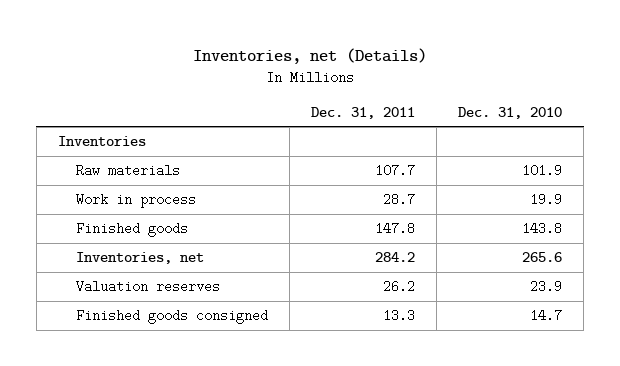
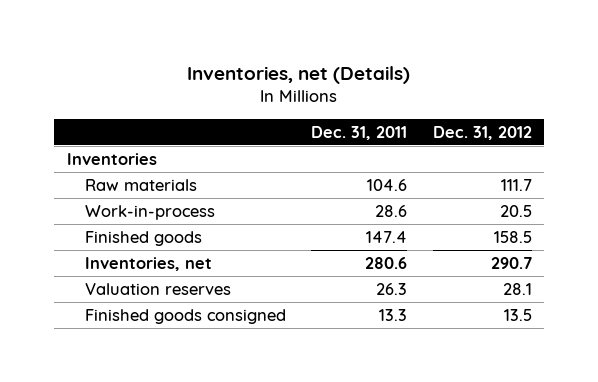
[458,106,563,119] Dec. 31, 2010 -> none
none -> [432,125,532,140] Dec. 31, 2012
[375,164,416,178] 107.7 -> [367,178,408,191] 104.6
[76,193,197,209] Work in process -> [84,204,215,220] Work-in-process
[383,193,416,207] 28.7 -> [375,204,408,217] 28.6
[375,222,416,236] 147.8 -> [366,230,408,243] 147.4
[375,252,416,263] 284.2 -> [365,256,408,269] 280.6
[383,280,416,294] 26.2 -> [376,282,408,295] 26.3

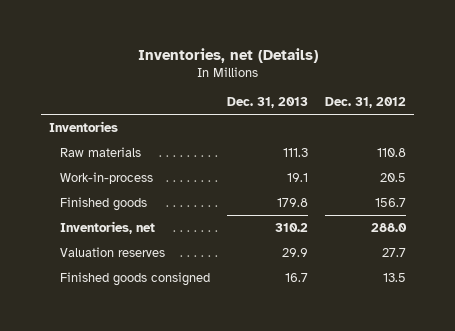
[311,125,408,140] Dec. 31, 2011 -> none
none -> [226,96,308,108] Dec. 31, 2013
[500,178,532,191] 111.7 -> [376,147,406,157] 110.8
[493,230,532,243] 158.5 -> [374,197,406,207] 156.7
[490,256,532,269] 290.7 -> [370,222,407,232] 288.0
[502,282,532,295] 28.1 -> [381,247,406,257] 27.7

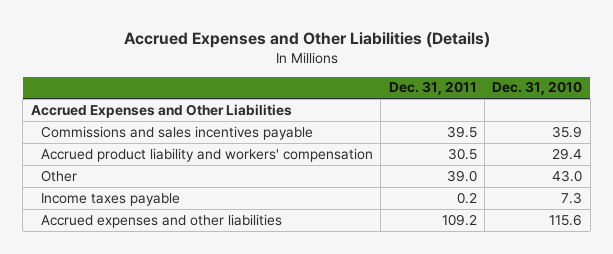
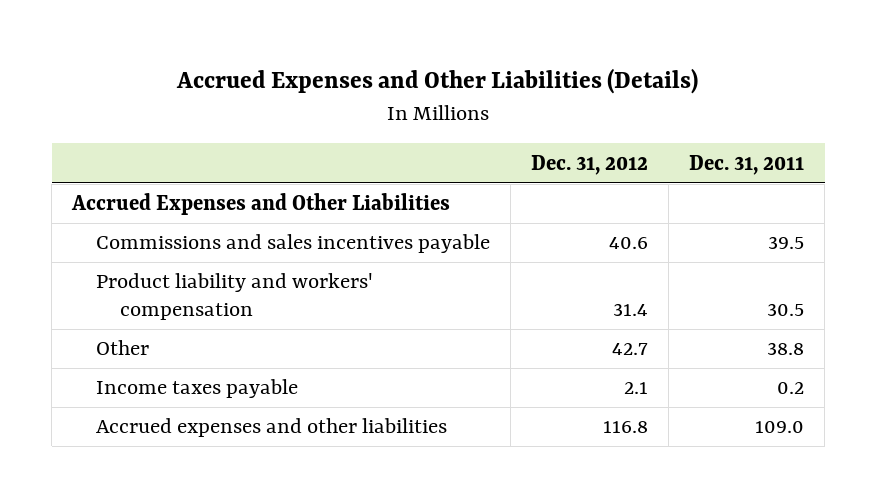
[492,81,583,96] Dec. 31, 2010 -> none
none -> [531,154,649,175] Dec. 31, 2012
[40,147,373,162] Accrued product liability and workers' compensation -> [96,273,374,320] Product liability and workers' compensation
[446,169,477,182] 39.0 -> [767,342,805,356] 38.8
[441,213,477,226] 109.2 -> [755,421,805,434] 109.0

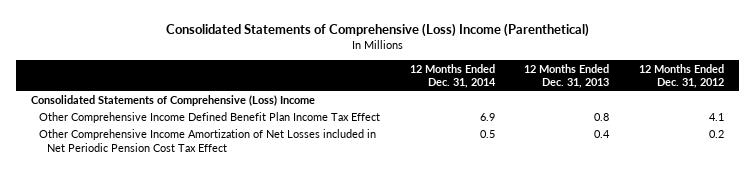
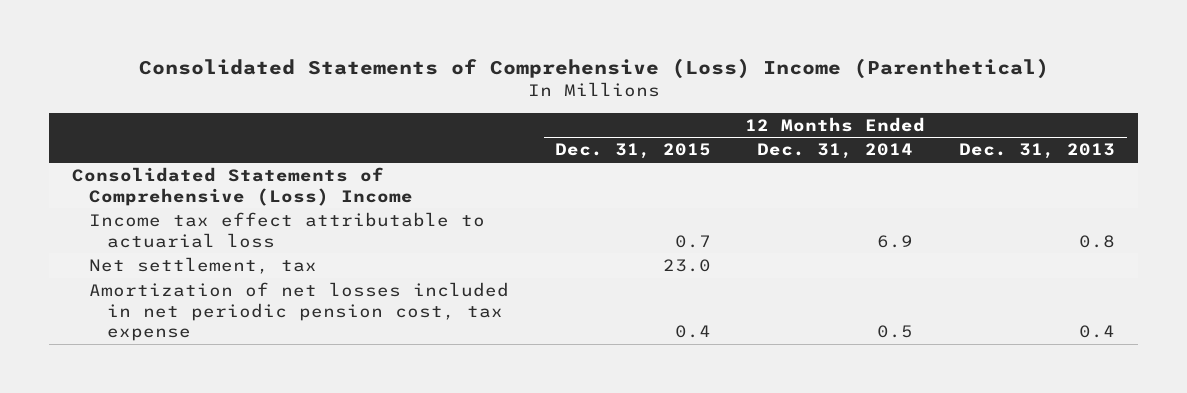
[638,63,724,89] 12 Months Ended Dec. 31, 2012 -> none
none -> [555,143,712,160] Dec. 31, 2015
[39,112,381,124] Other Comprehensive Income Defined Benefit Plan Income Tax Effect -> [89,212,486,248] Income tax effect attributable to actuarial loss
none -> [89,257,318,275] Net settlement, tax
[39,129,377,153] Other Comprehensive Income Amortization of Net Losses included in Net Periodic Pension Cost Tax Effect -> [89,282,510,342] Amortization of net losses included in net periodic pension cost, tax expense

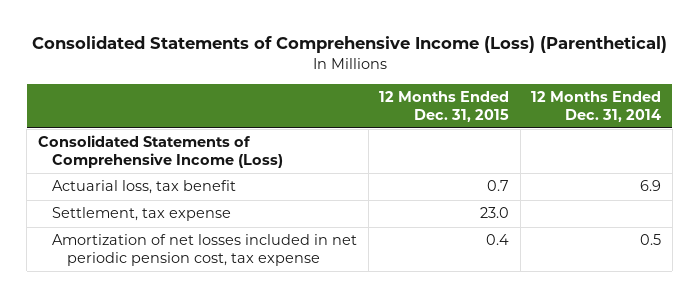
[138,58,1049,80] Consolidated Statements of Comprehensive (Loss) Income (Parenthetical) -> [31,36,667,54] Consolidated Statements of Comprehensive Income (Loss) (Parenthetical)
[959,143,1116,160] Dec. 31, 2013 -> none
[72,167,414,206] Consolidated Statements of Comprehensive (Loss) Income -> [37,135,284,169] Consolidated Statements of Comprehensive Income (Loss)
[89,212,486,248] Income tax effect attributable to actuarial loss -> [52,180,237,195] Actuarial loss, tax benefit
[89,257,318,275] Net settlement, tax -> [52,207,232,222] Settlement, tax expense

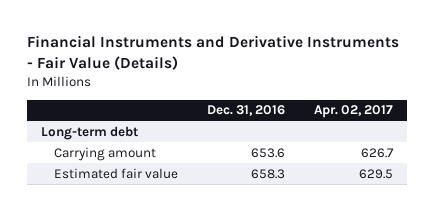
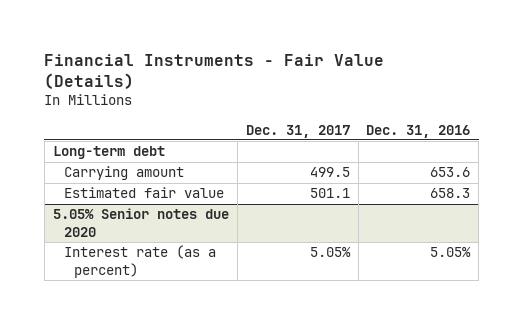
[26,35,399,71] Financial Instruments and Derivative Instruments - Fair Value (Details) -> [44,53,385,89] Financial Instruments - Fair Value (Details)
[313,105,393,119] Apr. 02, 2017 -> none
none -> [245,124,350,138] Dec. 31, 2017
none -> [52,208,229,237] 5.05% Senior notes due 2020
none -> [63,245,216,278] Interest rate (as a percent)

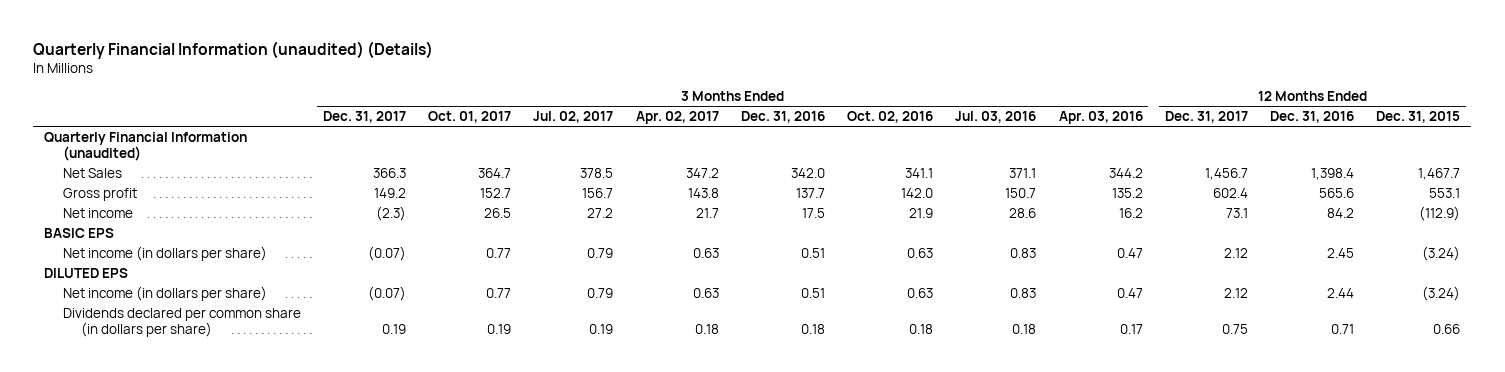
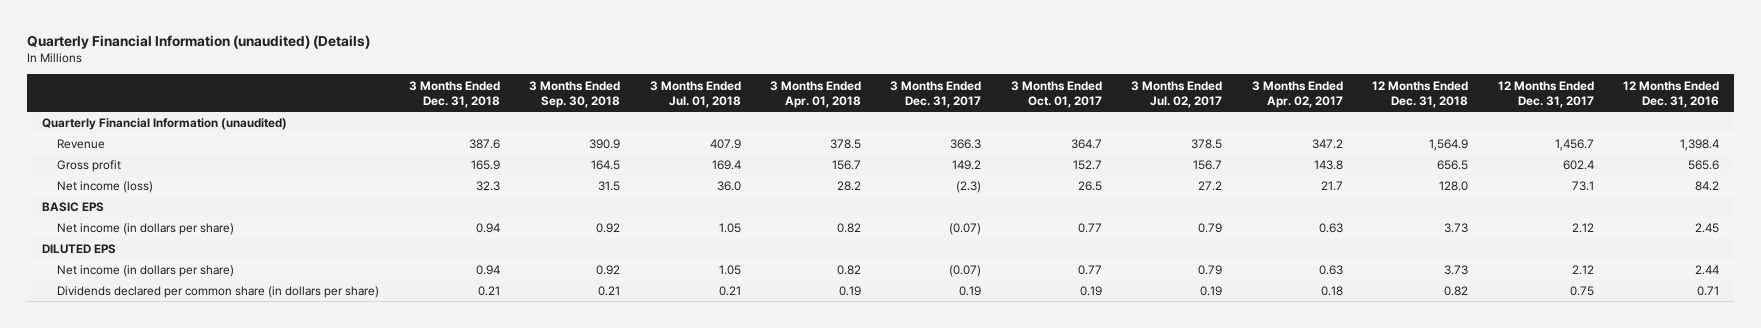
[740,111,825,124] Dec. 31, 2016 -> none
[847,111,934,124] Oct. 02, 2016 -> none
[955,111,1037,124] Jul. 03, 2016 -> none
[1058,111,1143,125] Apr. 03, 2016 -> none
[1376,111,1461,124] Dec. 31, 2015 -> none
none -> [408,80,500,109] 3 Months Ended Dec. 31, 2018
none -> [529,80,621,109] 3 Months Ended Sep. 30, 2018
none -> [649,80,741,109] 3 Months Ended Jul. 01, 2018
none -> [769,80,861,109] 3 Months Ended Apr. 01, 2018
none -> [1372,80,1469,109] 12 Months Ended Dec. 31, 2018
[62,167,122,178] Net Sales -> [57,139,106,150] Revenue
[62,207,133,218] Net income -> [57,181,154,194] Net income (loss)

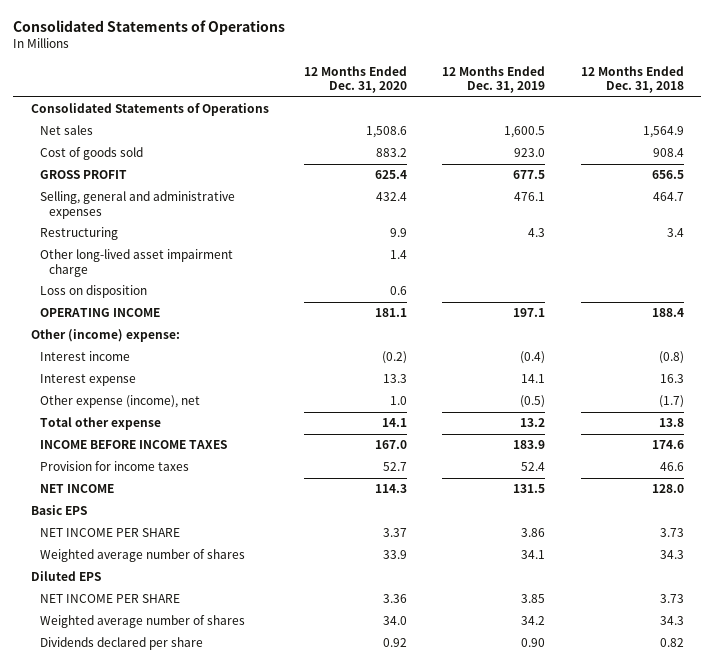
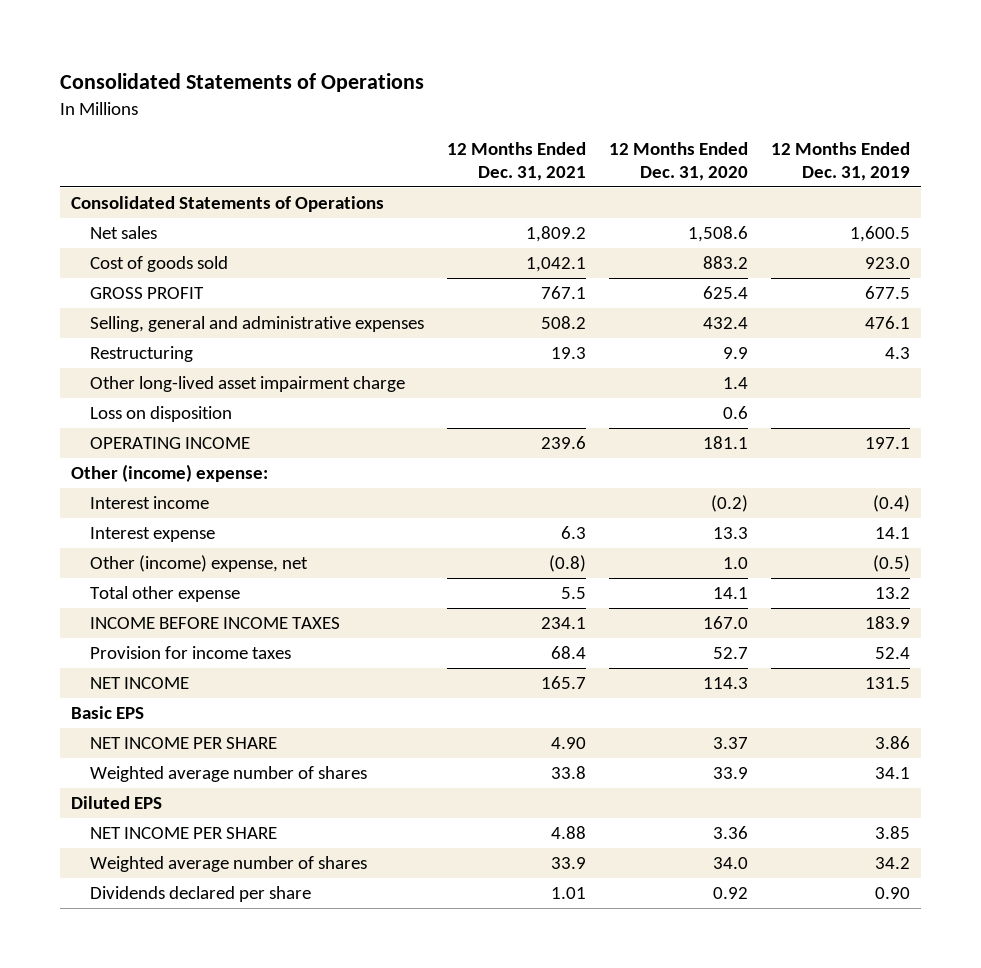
[580,65,684,94] 12 Months Ended Dec. 31, 2018 -> none
none -> [446,141,586,181] 12 Months Ended Dec. 31, 2021
[39,395,200,409] Other expense (income), net -> [89,555,308,573] Other (income) expense, net

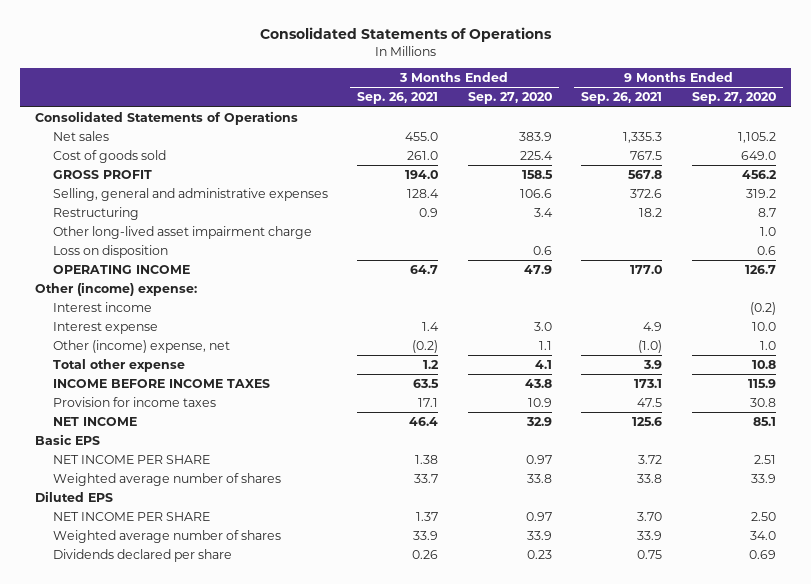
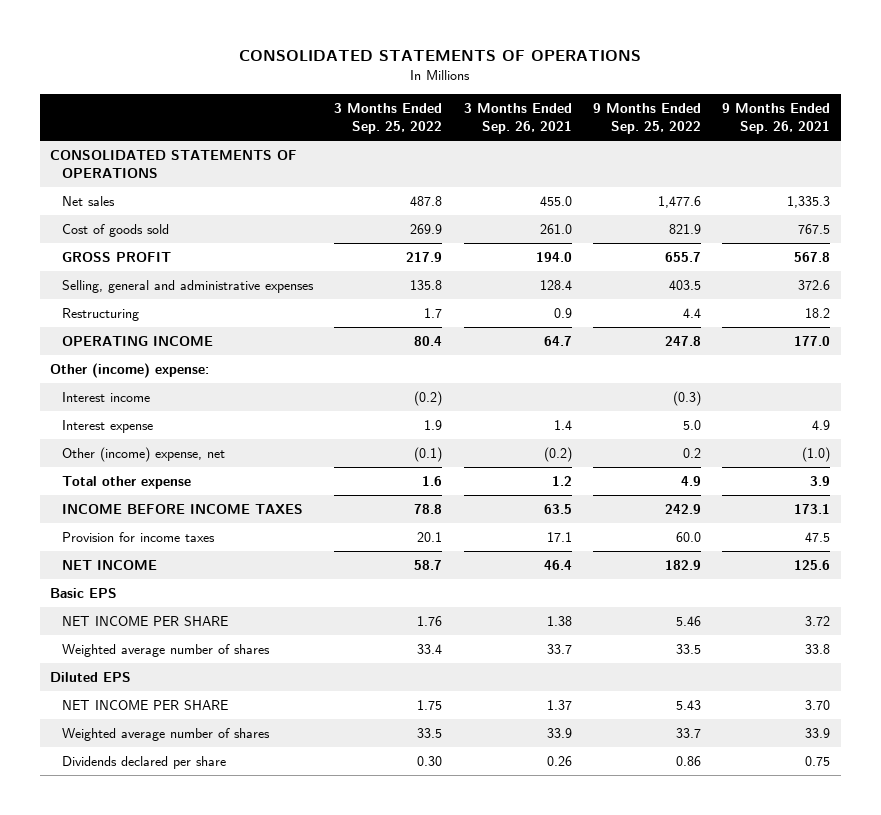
[259,27,552,43] Consolidated Statements of Operations -> [239,50,642,62] CONSOLIDATED STATEMENTS OF OPERATIONS
[467,92,552,105] Sep. 27, 2020 -> none
[692,92,777,105] Sep. 27, 2020 -> none
none -> [334,103,443,135] 3 Months Ended Sep. 25, 2022
none -> [592,103,701,135] 9 Months Ended Sep. 25, 2022
[35,110,299,125] Consolidated Statements of Operations -> [50,149,298,178] CONSOLIDATED STATEMENTS OF OPERATIONS
[52,225,312,239] Other long-lived asset impairment charge -> none
[52,244,168,258] Loss on disposition -> none

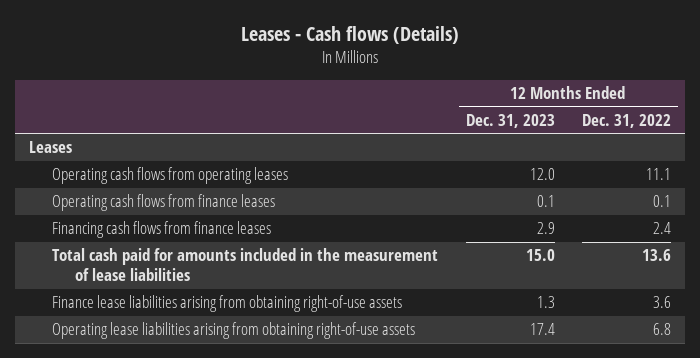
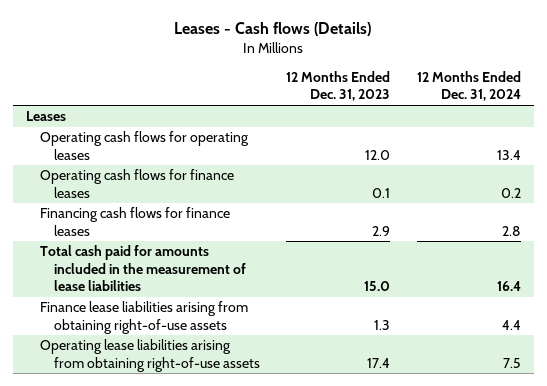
[582,114,672,129] Dec. 31, 2022 -> none
none -> [416,71,521,102] 12 Months Ended Dec. 31, 2024
[51,167,288,185] Operating cash flows from operating leases -> [39,131,249,160] Operating cash flows for operating leases
[51,194,275,212] Operating cash flows from finance leases -> [39,169,234,198] Operating cash flows for finance leases
[51,221,271,239] Financing cash flows from finance leases -> [39,207,230,236] Financing cash flows for finance leases

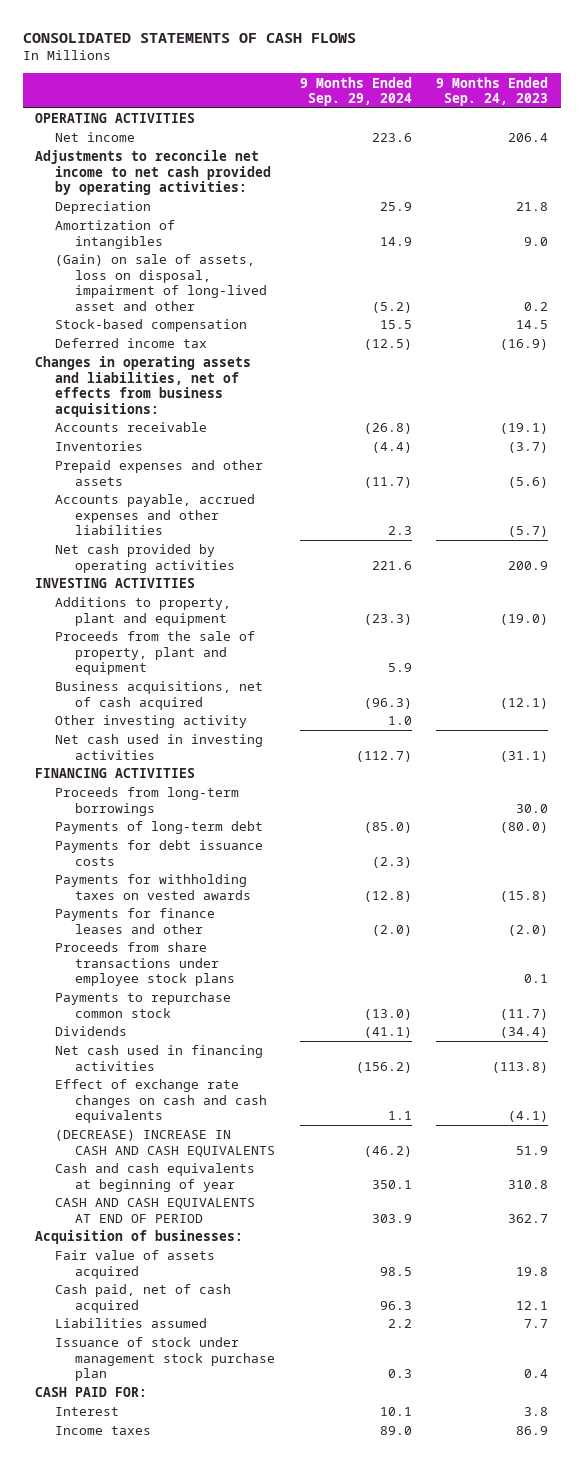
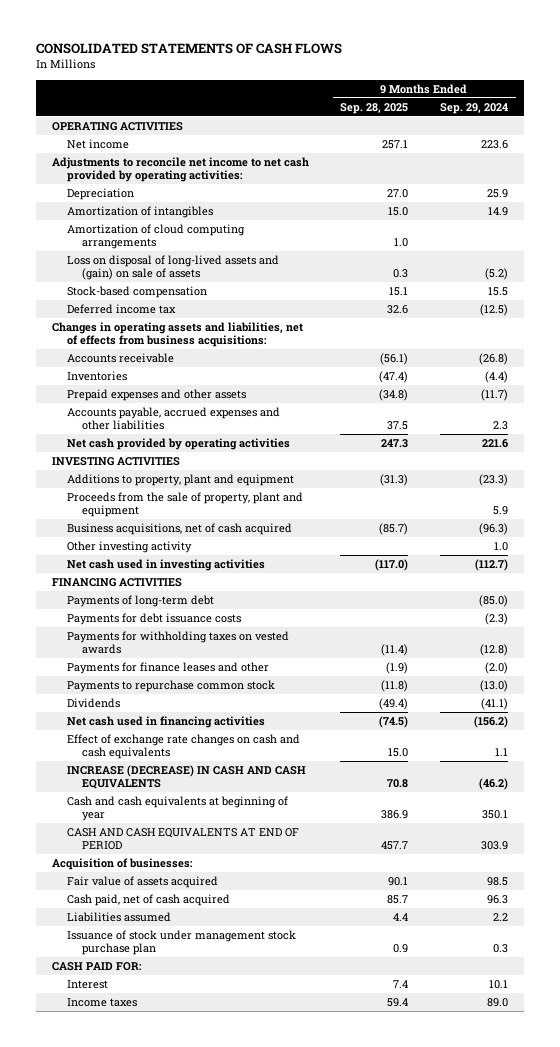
[436,76,549,107] 9 Months Ended Sep. 24, 2023 -> none
none -> [340,102,409,114] Sep. 28, 2025
none -> [66,224,245,250] Amortization of cloud computing arrangements
[54,254,267,311] (Gain) on sale of assets, loss on disposal, impairment of long-lived asset and other -> [66,255,279,281] Loss on disposal of long-lived assets and (gain) on sale of assets
[54,787,239,816] Proceeds from long-term borrowings -> none
[54,942,235,987] Proceeds from share transactions under employee stock plans -> none
[54,1130,275,1157] (DECREASE) INCREASE IN CASH AND CASH EQUIVALENTS -> [66,765,306,790] INCREASE (DECREASE) IN CASH AND CASH EQUIVALENTS

